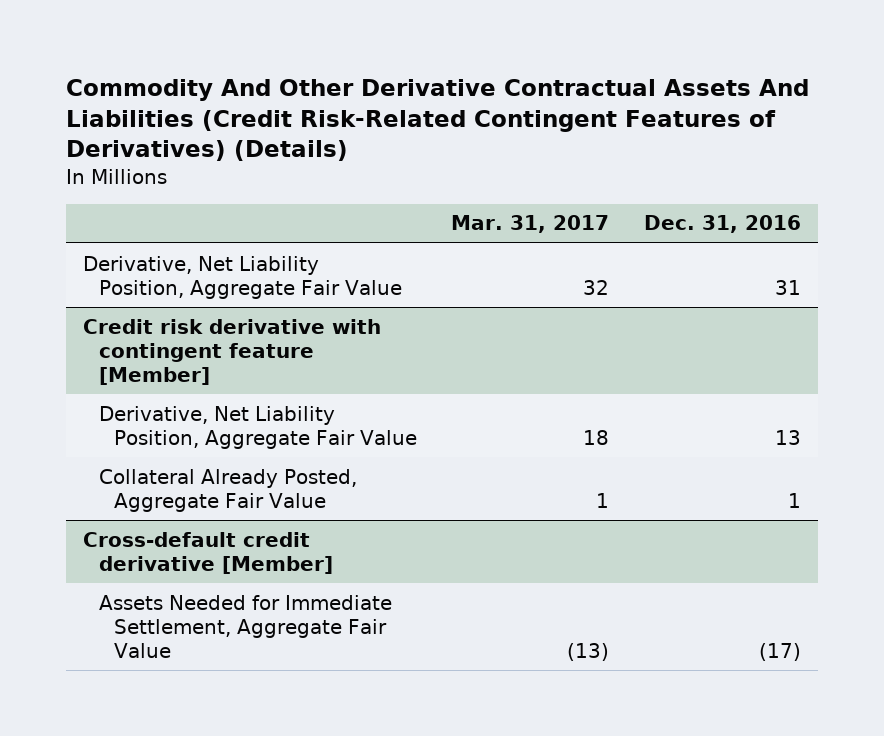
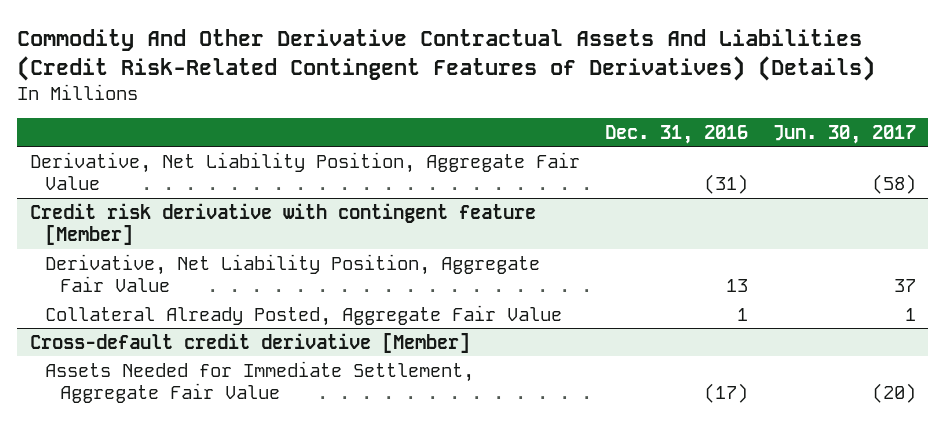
[451,215,610,234] Mar. 31, 2017 -> none
none -> [772,124,916,144] Jun. 30, 2017
[774,279,801,295] 31 -> [703,174,748,195] (31)

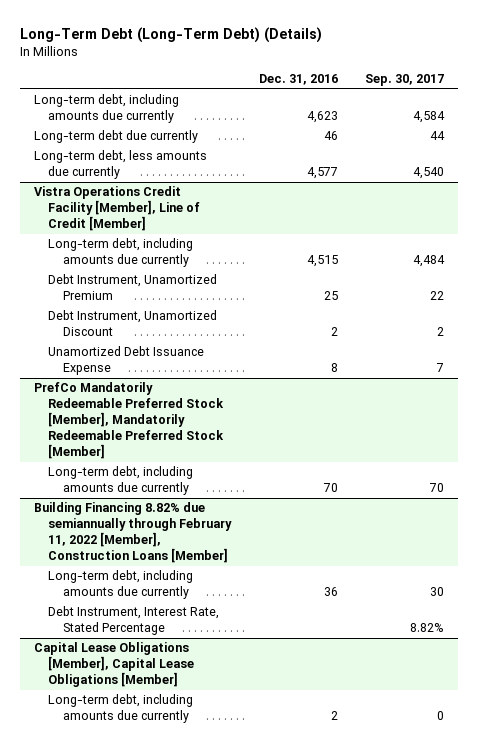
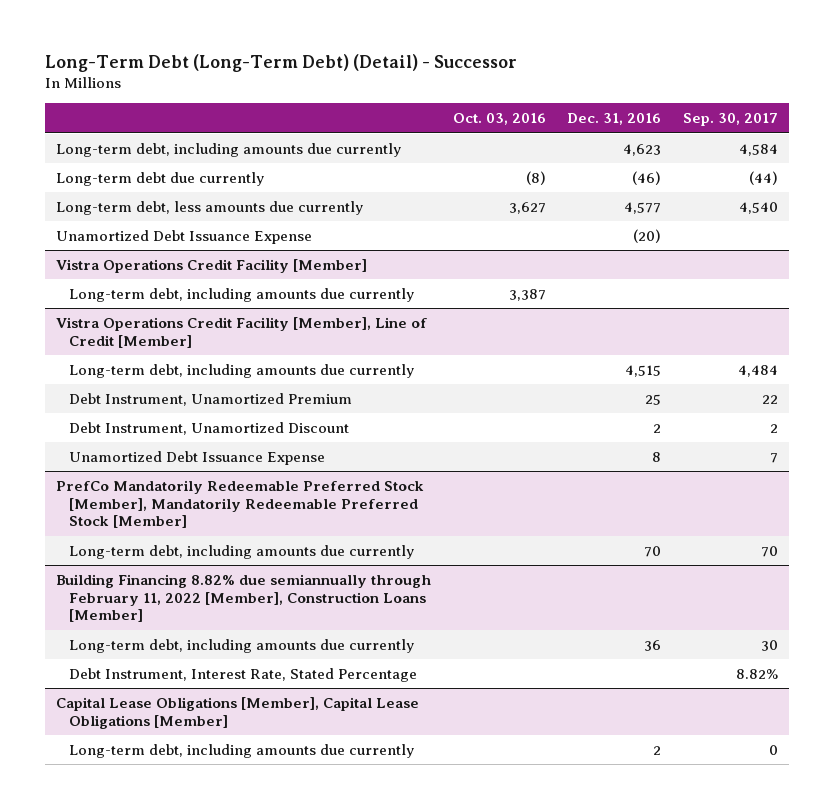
[20,27,323,44] Long-Term Debt (Long-Term Debt) (Details) -> [44,54,517,73] Long-Term Debt (Long-Term Debt) (Detail) - Successor
none -> [452,113,546,126] Oct. 03, 2016
[323,131,338,141] 46 -> [632,170,662,185] (46)
[430,131,446,141] 44 -> [749,170,779,185] (44)
none -> [55,229,312,244] Unamortized Debt Issuance Expense
none -> [55,258,367,273] Vistra Operations Credit Facility [Member]
none -> [69,287,415,302] Long-term debt, including amounts due currently

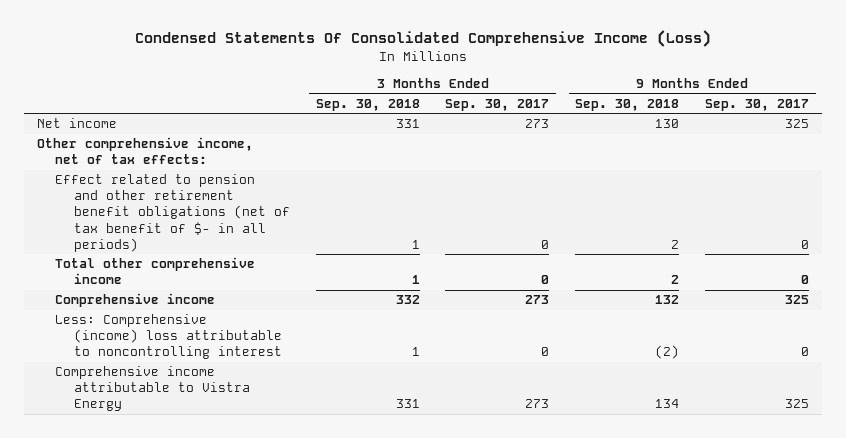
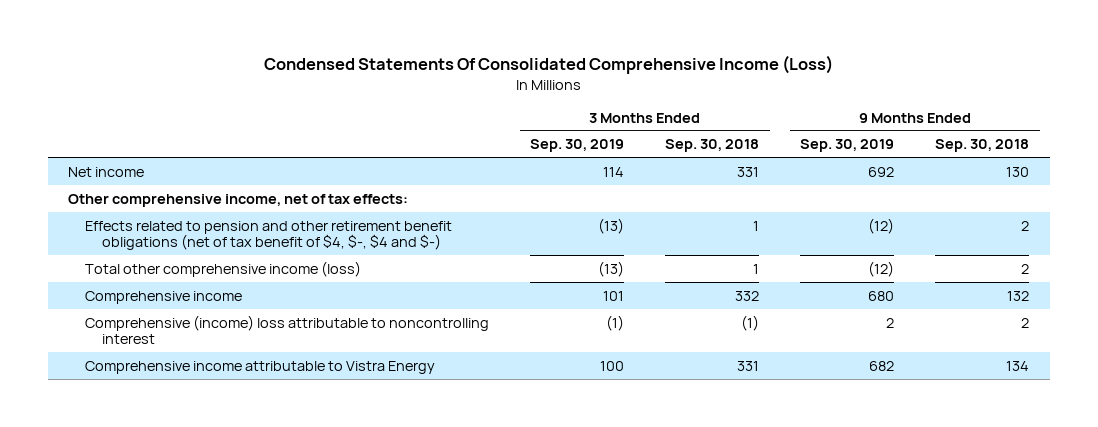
[445,98,550,111] Sep. 30, 2017 -> none
[705,98,810,111] Sep. 30, 2017 -> none
none -> [530,139,625,153] Sep. 30, 2019
none -> [800,139,895,153] Sep. 30, 2019
[55,174,290,252] Effect related to pension and other retirement benefit obligations (net of tax benefit of $- in all periods) -> [85,220,453,251] Effects related to pension and other retirement benefit obligations (net of tax benefit of $4, $-, $4 and $-)
[55,257,256,285] Total other comprehensive income -> [85,260,362,277] Total other comprehensive income (loss)
[55,314,282,360] Less: Comprehensive (income) loss attributable to noncontrolling interest -> [85,314,490,345] Comprehensive (income) loss attributable to noncontrolling interest
[411,347,420,357] 1 -> [741,314,760,331] (1)
[655,345,680,360] (2) -> [1021,317,1030,328] 2

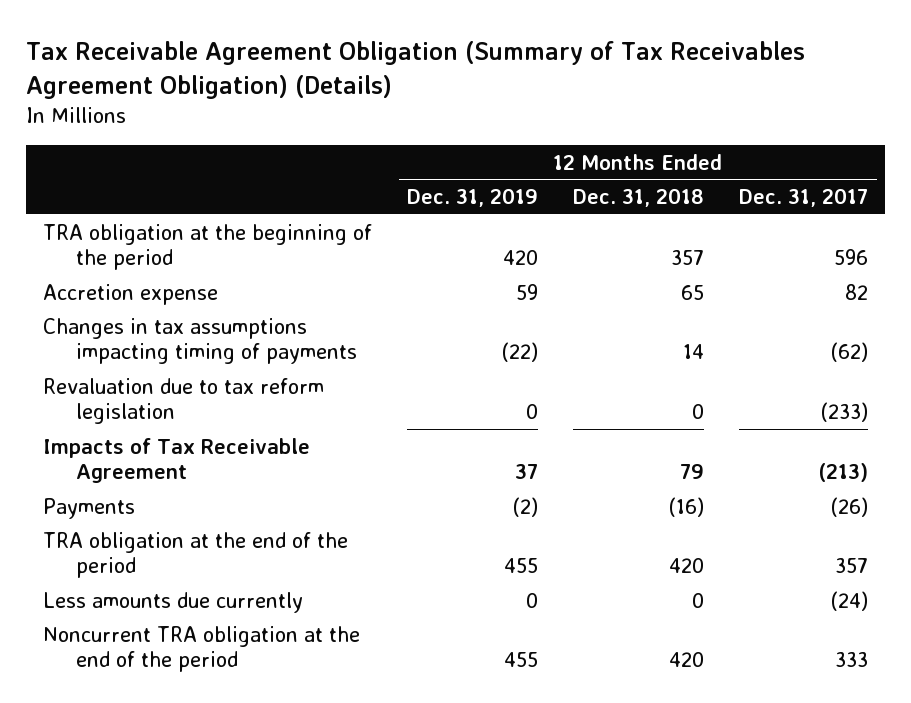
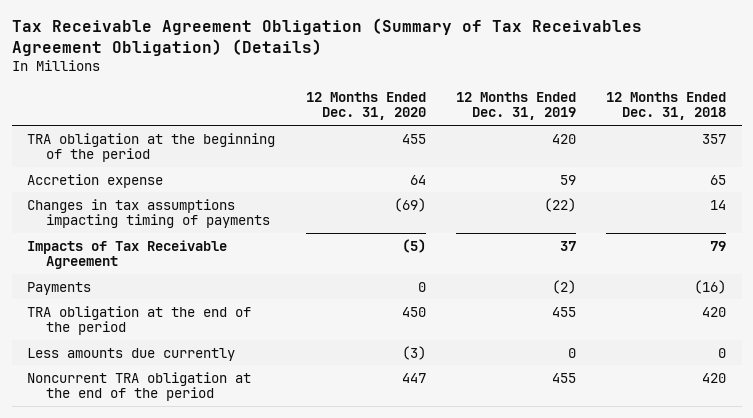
[738,187,868,207] Dec. 31, 2017 -> none
none -> [305,91,426,121] 12 Months Ended Dec. 31, 2020
[43,377,325,425] Revaluation due to tax reform legislation -> none

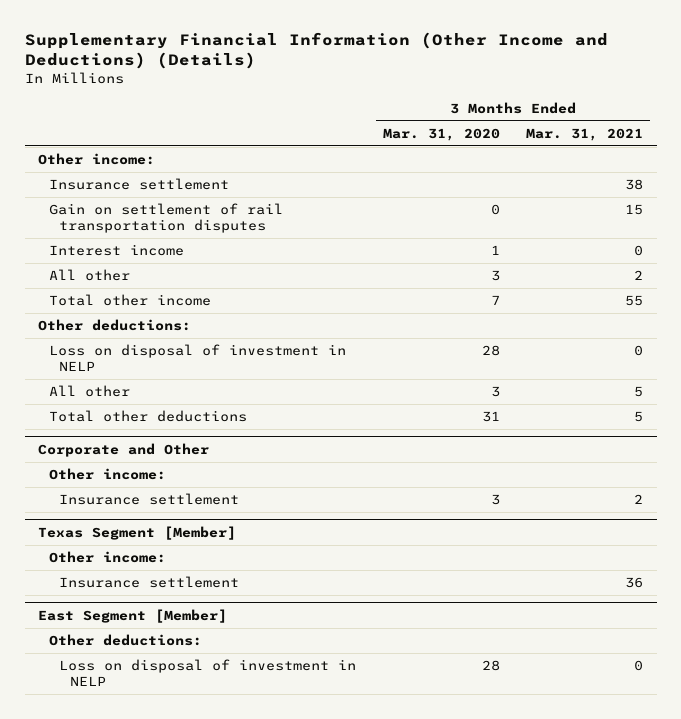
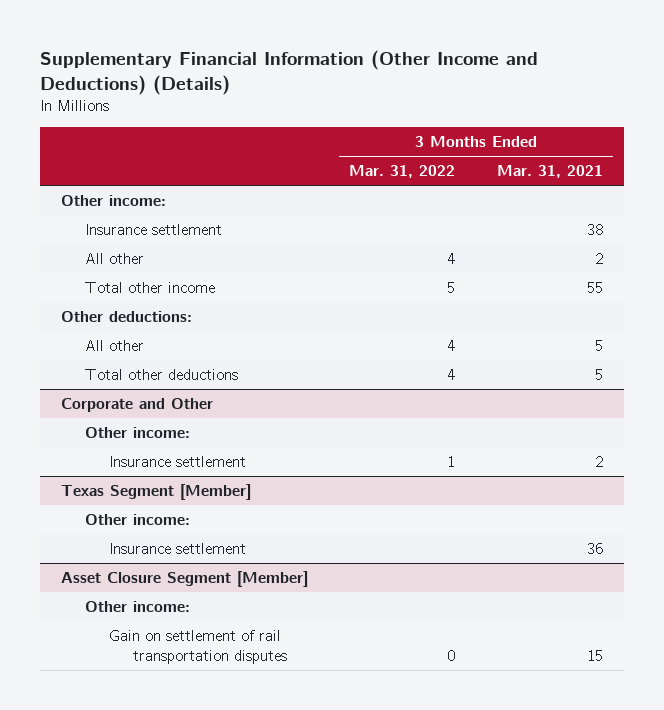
[382,127,500,141] Mar. 31, 2020 -> none
none -> [349,165,456,179] Mar. 31, 2022
[48,203,283,233] Gain on settlement of rail transportation disputes -> none
[48,244,184,257] Interest income -> none
[48,344,346,371] Loss on disposal of investment in NELP -> none
[38,608,228,623] East Segment [Member] -> none
[48,634,202,647] Other deductions: -> none
[59,659,357,686] Loss on disposal of investment in NELP -> none
none -> [60,570,308,587] Asset Closure Segment [Member]
none -> [84,600,190,612] Other income:
none -> [109,629,288,664] Gain on settlement of rail transportation disputes

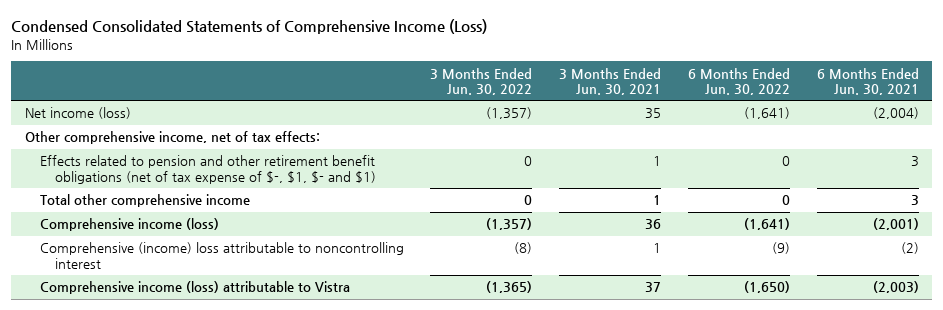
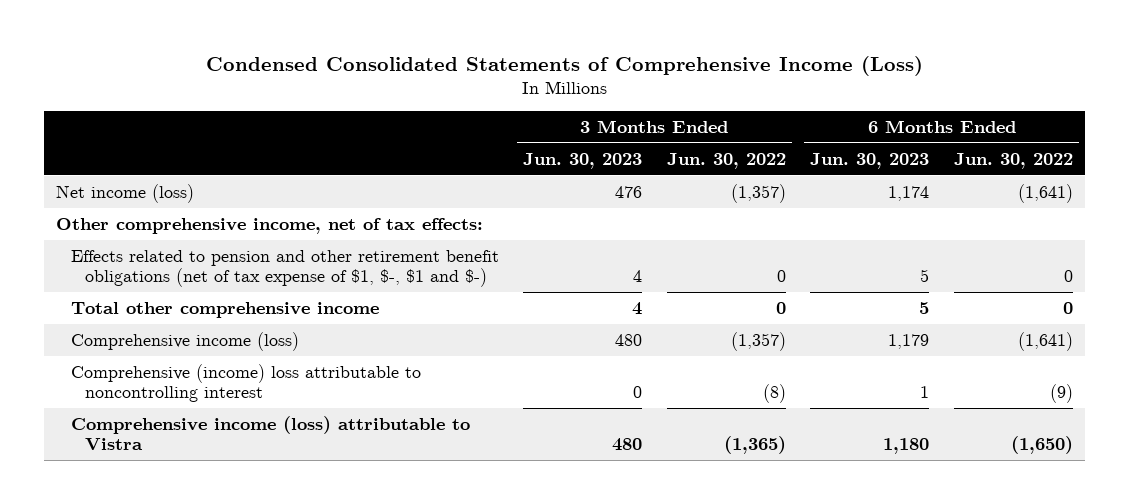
[559,67,662,96] 3 Months Ended Jun. 30, 2021 -> none
[816,67,919,96] 6 Months Ended Jun. 30, 2021 -> none
none -> [523,152,643,169] Jun. 30, 2023
none -> [810,152,930,169] Jun. 30, 2023
[39,155,376,184] Effects related to pension and other retirement benefit obligations (net of tax expense of $-, $1, $- and $1) -> [70,249,499,288] Effects related to pension and other retirement benefit obligations (net of tax expense of $1, $-, $1 and $-)

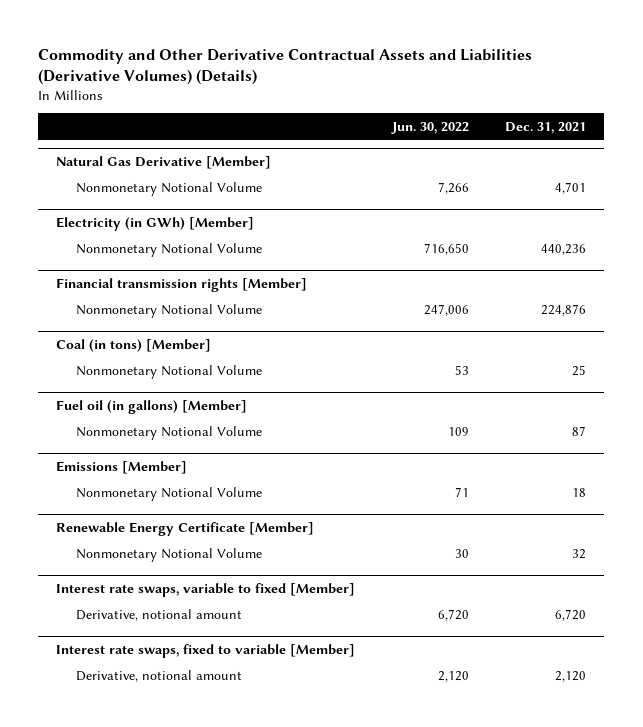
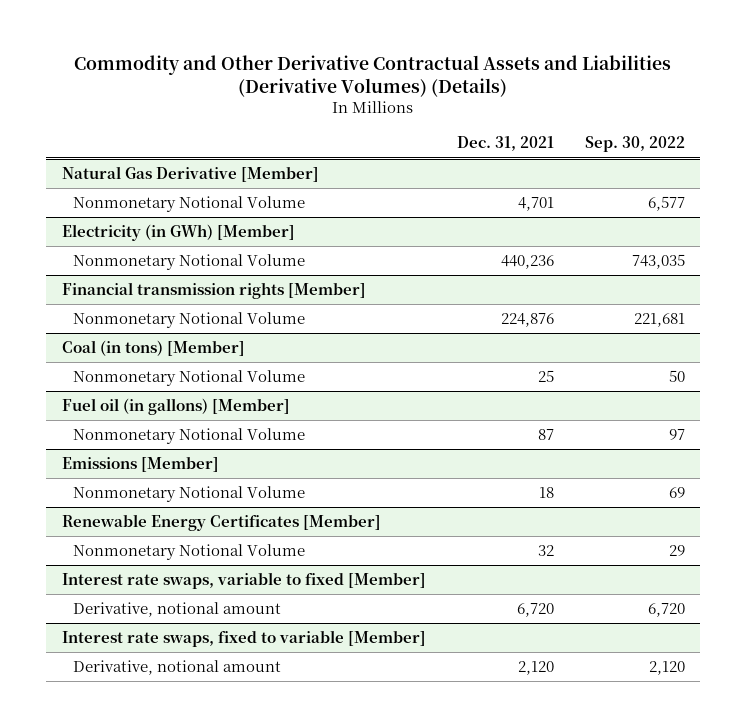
[390,121,469,134] Jun. 30, 2022 -> none
none -> [584,136,685,153] Sep. 30, 2022
[56,522,315,537] Renewable Energy Certificate [Member] -> [61,514,381,532] Renewable Energy Certificates [Member]

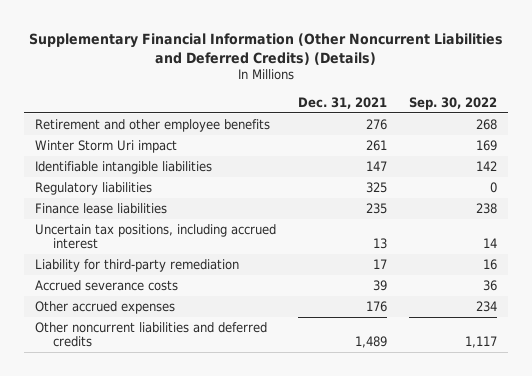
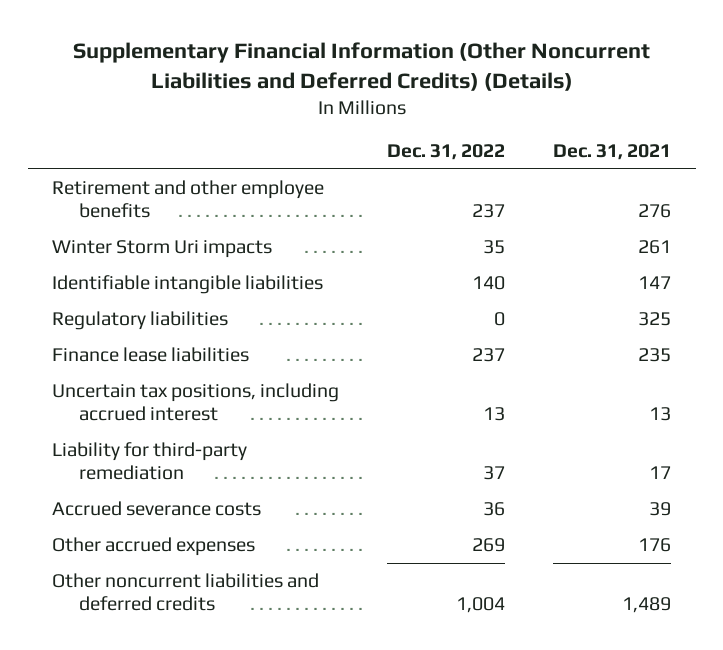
[408,96,497,110] Sep. 30, 2022 -> none
none -> [387,144,506,161] Dec. 31, 2022
[35,140,178,154] Winter Storm Uri impact -> [52,240,273,259] Winter Storm Uri impacts

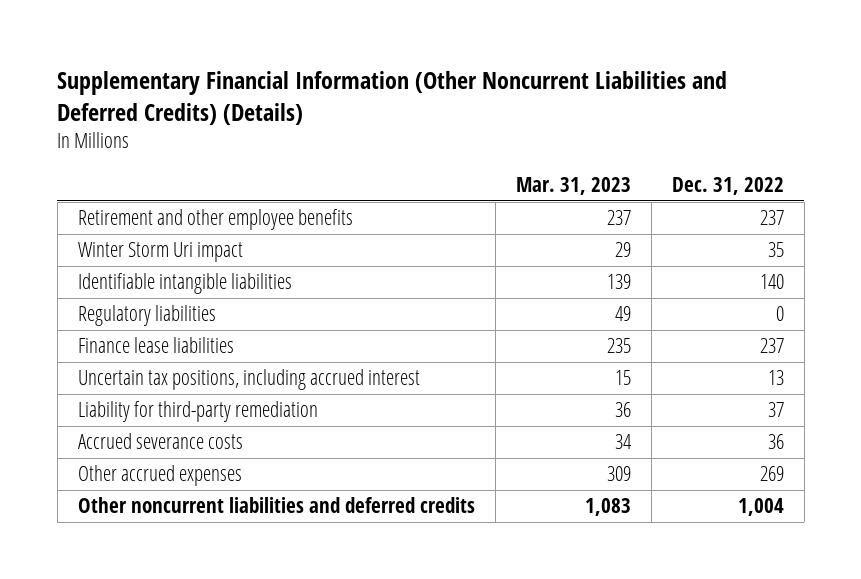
[553,144,672,161] Dec. 31, 2021 -> none
none -> [515,176,631,195] Mar. 31, 2023
[52,240,273,259] Winter Storm Uri impacts -> [77,242,243,263] Winter Storm Uri impact

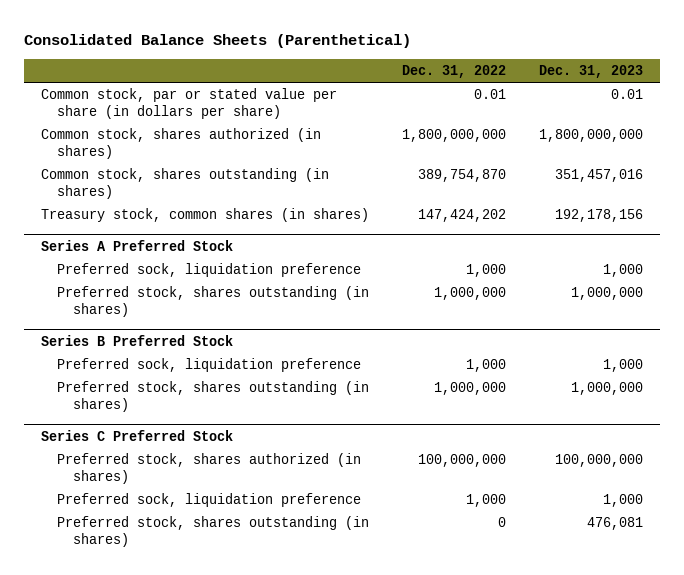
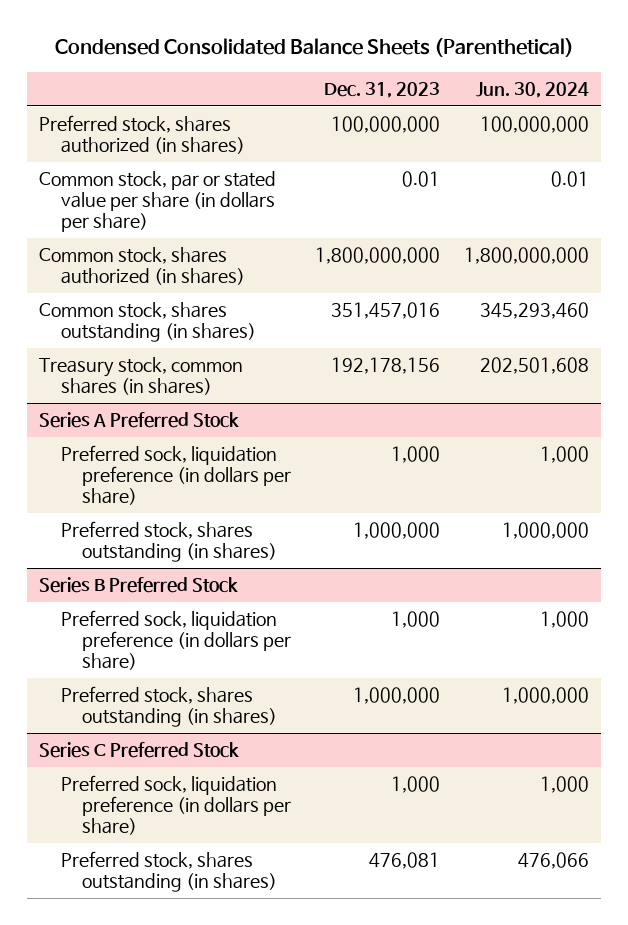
[24,34,412,49] Consolidated Balance Sheets (Parenthetical) -> [54,38,574,58] Condensed Consolidated Balance Sheets (Parenthetical)
[401,64,506,78] Dec. 31, 2022 -> none
none -> [475,82,589,99] Jun. 30, 2024
none -> [39,115,245,155] Preferred stock, shares authorized (in shares)
[56,263,361,278] Preferred sock, liquidation preference -> [60,445,292,506] Preferred sock, liquidation preference (in dollars per share)
[56,358,361,373] Preferred sock, liquidation preference -> [60,610,292,671] Preferred sock, liquidation preference (in dollars per share)
[56,453,361,485] Preferred stock, shares authorized (in shares) -> none
[56,493,361,508] Preferred sock, liquidation preference -> [60,775,292,836] Preferred sock, liquidation preference (in dollars per share)

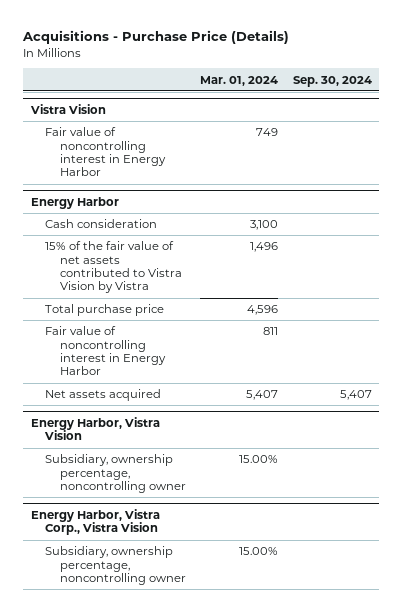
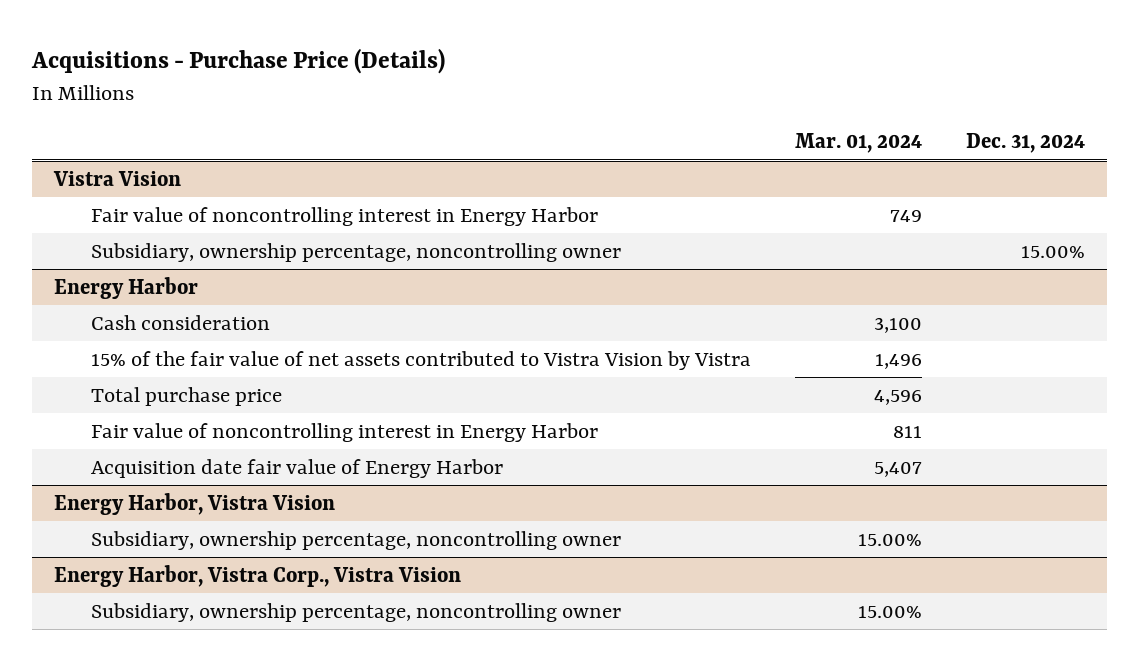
[292,75,372,87] Sep. 30, 2024 -> none
none -> [965,133,1085,154] Dec. 31, 2024
none -> [90,242,621,262] Subsidiary, ownership percentage, noncontrolling owner
[45,389,162,402] Net assets acquired -> [90,458,503,478] Acquisition date fair value of Energy Harbor

